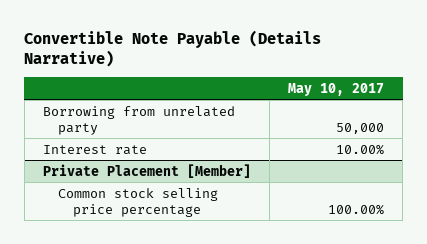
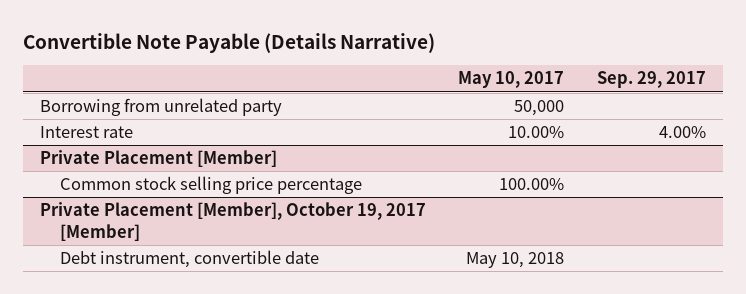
none -> [597,71,707,89] Sep. 29, 2017
none -> [39,202,426,241] Private Placement [Member], October 19, 2017 [Member]
none -> [59,250,319,269] Debt instrument, convertible date

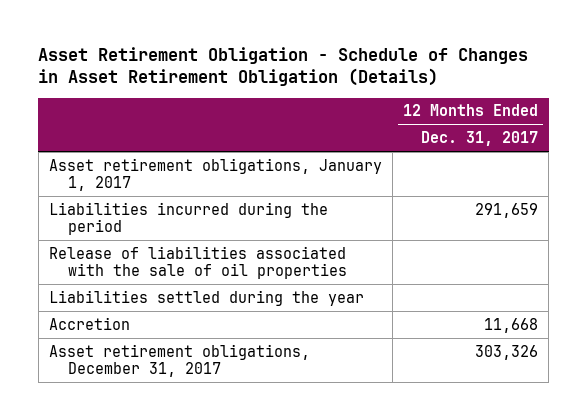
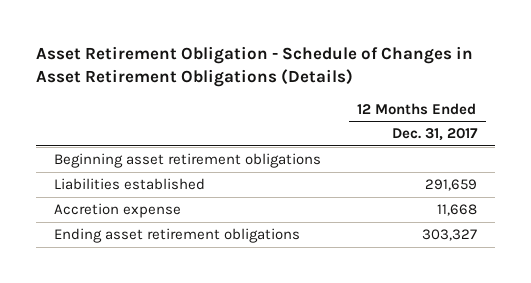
[38,46,529,87] Asset Retirement Obligation - Schedule of Changes in Asset Retirement Obligation (Details) -> [35,45,473,87] Asset Retirement Obligation - Schedule of Changes in Asset Retirement Obligations (Details)
[48,245,348,279] Release of liabilities associated with the sale of oil properties -> none
[48,289,364,306] Liabilities settled during the year -> none
[48,157,382,191] Asset retirement obligations, January 1, 2017 -> [54,152,322,168] Beginning asset retirement obligations
[48,201,328,235] Liabilities incurred during the period -> [54,177,206,190] Liabilities established
[48,316,130,330] Accretion -> [54,202,182,218] Accretion expense
[48,343,310,377] Asset retirement obligations, December 31, 2017 -> [54,227,301,243] Ending asset retirement obligations
[475,344,539,360] 303,326 -> [421,228,477,241] 303,327

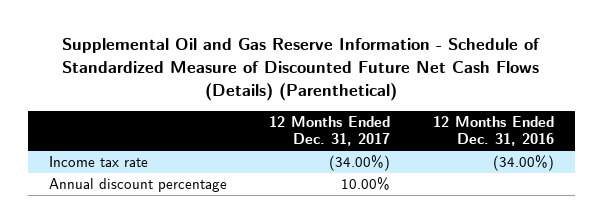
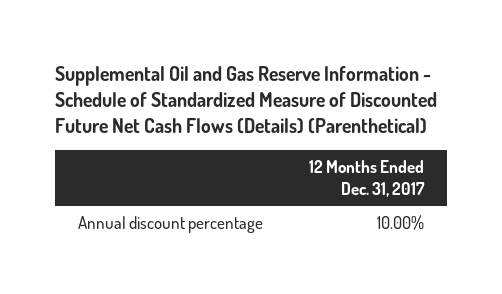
[432,116,554,147] 12 Months Ended Dec. 31, 2016 -> none
[48,156,148,168] Income tax rate -> none

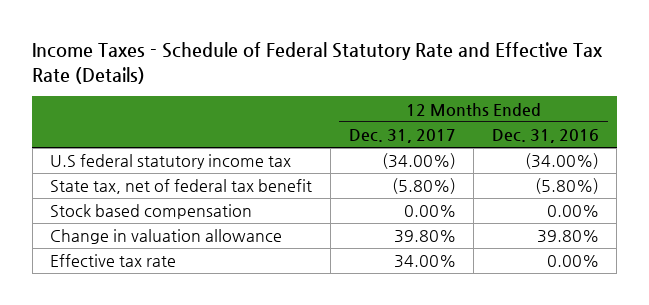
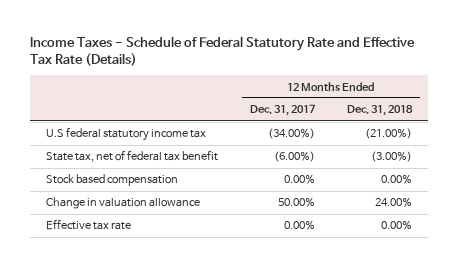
[491,129,599,144] Dec. 31, 2016 -> none
none -> [347,105,414,117] Dec. 31, 2018
[391,178,456,195] (5.80%) -> [273,151,315,163] (6.00%)
[393,230,456,244] 39.80% -> [277,197,315,208] 50.00%
[393,255,456,269] 34.00% -> [283,220,315,231] 0.00%

